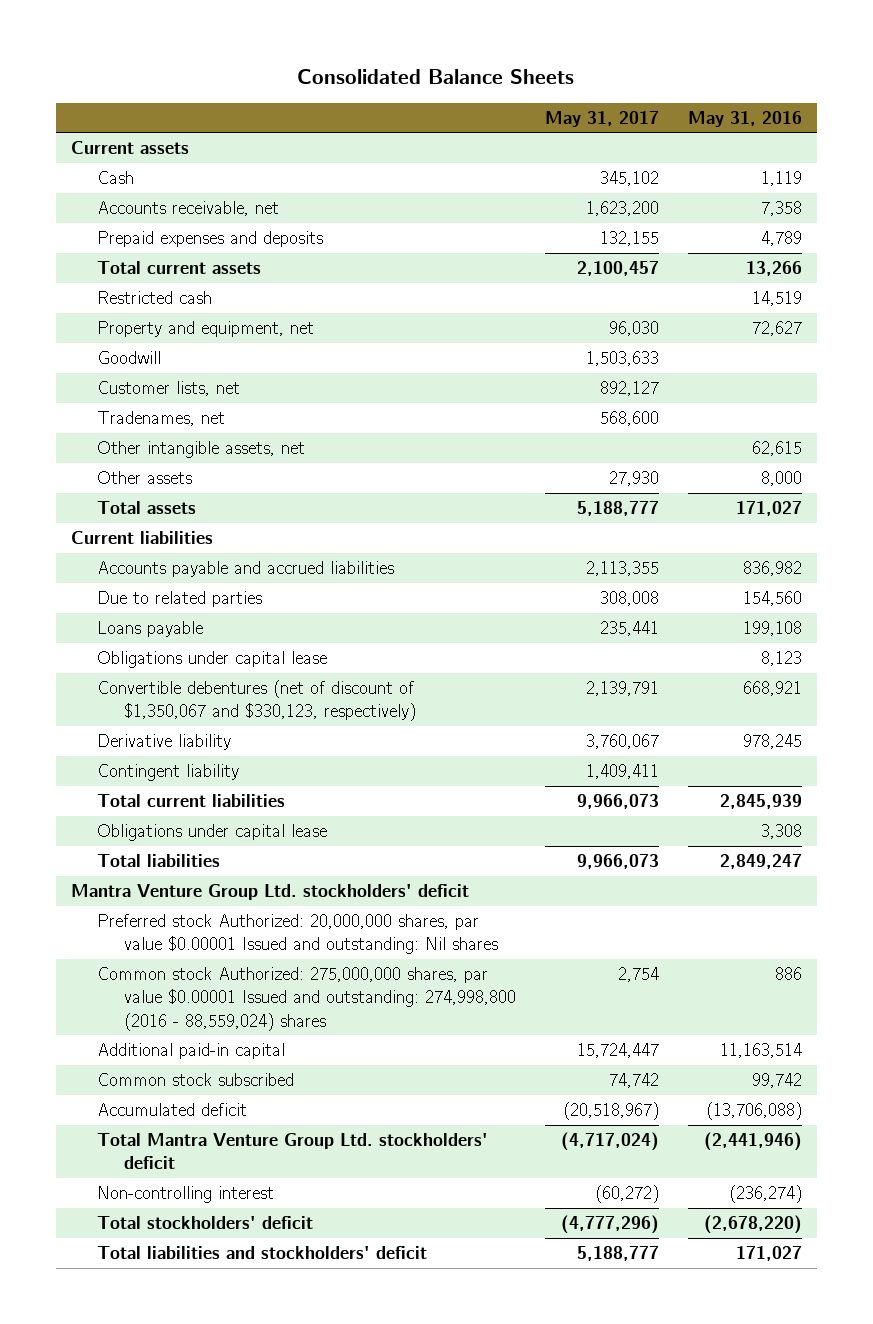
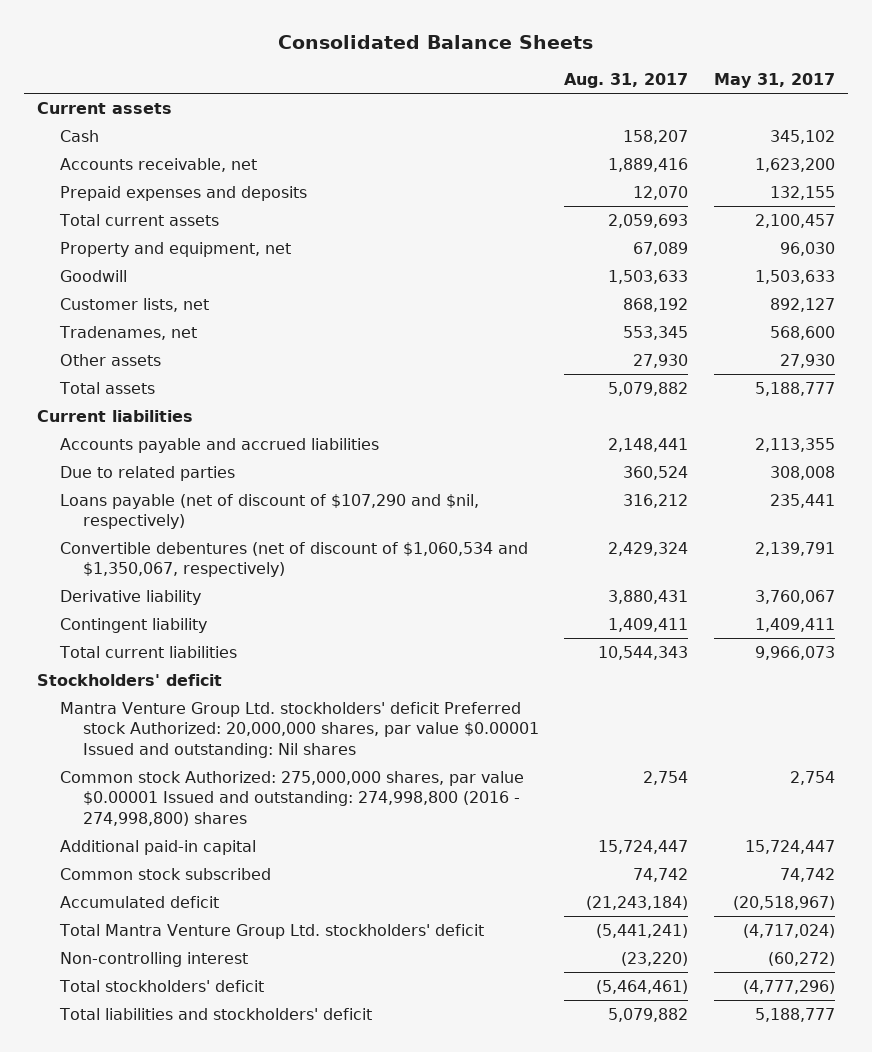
[688,110,803,127] May 31, 2016 -> none
none -> [564,73,689,89] Aug. 31, 2017
[97,291,213,305] Restricted cash -> none
[97,441,306,459] Other intangible assets, net -> none
[97,651,328,669] Obligations under capital lease -> none
[97,621,204,638] Loans payable -> [59,493,479,530] Loans payable (net of discount of $107,290 and $nil, respectively)
[97,680,416,722] Convertible debentures (net of discount of $1,350,067 and $330,123, respectively) -> [59,541,528,578] Convertible debentures (net of discount of $1,060,534 and $1,350,067, respectively)
[97,824,328,842] Obligations under capital lease -> none
[97,854,221,868] Total liabilities -> none
[70,884,469,901] Mantra Venture Group Ltd. stockholders' deficit -> none
none -> [37,673,223,686] Stockholders' deficit
[97,914,498,955] Preferred stock Authorized: 20,000,000 shares, par value $0.00001 Issued and outstanding: Nil shares -> [59,701,539,758] Mantra Venture Group Ltd. stockholders' deficit Preferred stock Authorized: 20,000,000 shares, par value $0.00001 Issued and outstanding: Nil shares
[97,967,516,1031] Common stock Authorized: 275,000,000 shares, par value $0.00001 Issued and outstanding: 274,998,800 (2016 - 88,559,024) shares -> [59,770,524,826] Common stock Authorized: 275,000,000 shares, par value $0.00001 Issued and outstanding: 274,998,800 (2016 - 274,998,800) shares

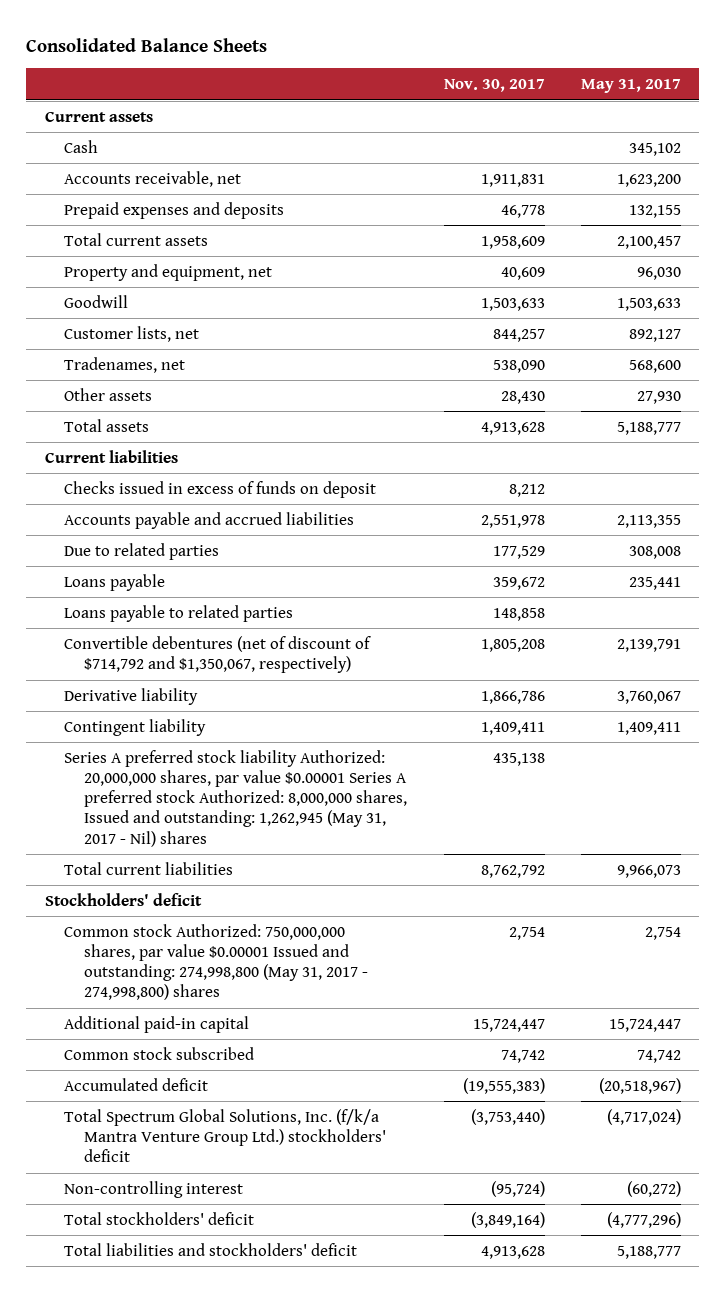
[564,73,689,89] Aug. 31, 2017 -> none
none -> [443,78,545,92] Nov. 30, 2017
none -> [64,480,377,498] Checks issued in excess of funds on deposit
[59,493,479,530] Loans payable (net of discount of $107,290 and $nil, respectively) -> [64,573,166,591] Loans payable
none -> [64,604,294,622] Loans payable to related parties
[59,541,528,578] Convertible debentures (net of discount of $1,060,534 and $1,350,067, respectively) -> [64,635,372,673] Convertible debentures (net of discount of $714,792 and $1,350,067, respectively)
none -> [64,749,408,847] Series A preferred stock liability Authorized: 20,000,000 shares, par value $0.00001 Series A preferred stock Authorized: 8,000,000 shares, Issued and outstanding: 1,262,945 (May 31, 2017 - Nil) shares
[59,701,539,758] Mantra Venture Group Ltd. stockholders' deficit Preferred stock Authorized: 20,000,000 shares, par value $0.00001 Issued and outstanding: Nil shares -> none
[59,770,524,826] Common stock Authorized: 275,000,000 shares, par value $0.00001 Issued and outstanding: 274,998,800 (2016 - 274,998,800) shares -> [64,923,369,1001] Common stock Authorized: 750,000,000 shares, par value $0.00001 Issued and outstanding: 274,998,800 (May 31, 2017 - 274,998,800) shares
[58,923,484,939] Total Mantra Venture Group Ltd. stockholders' deficit -> [64,1108,387,1163] Total Spectrum Global Solutions, Inc. (f/k/a Mantra Venture Group Ltd.) stockholders' deficit

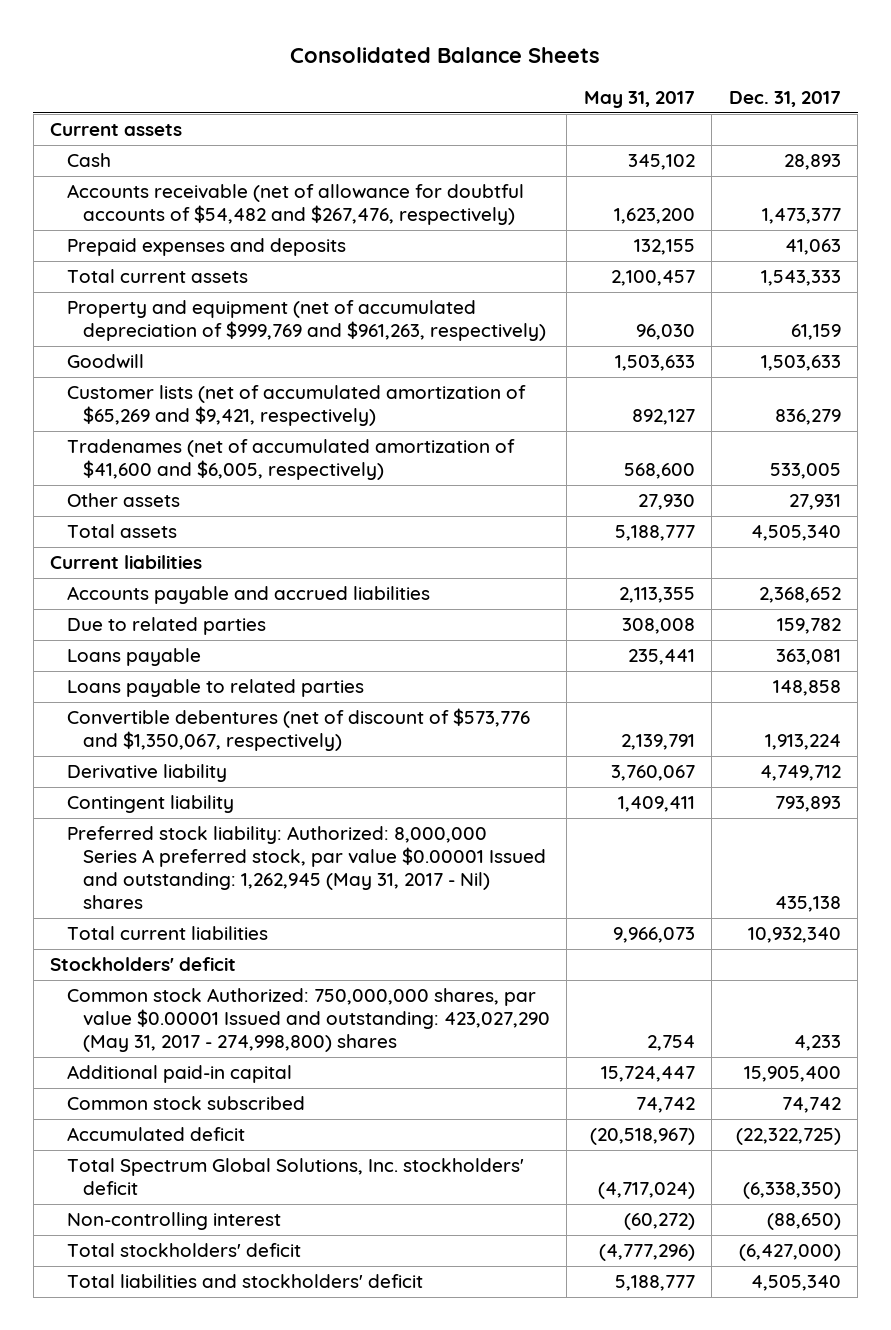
[443,78,545,92] Nov. 30, 2017 -> none
none -> [728,90,841,107] Dec. 31, 2017
[64,170,242,187] Accounts receivable, net -> [66,184,524,226] Accounts receivable (net of allowance for doubtful accounts of $54,482 and $267,476, respectively)
[64,263,273,281] Property and equipment, net -> [66,300,546,342] Property and equipment (net of accumulated depreciation of $999,769 and $961,263, respectively)
[64,325,200,342] Customer lists, net -> [66,385,526,427] Customer lists (net of accumulated amortization of $65,269 and $9,421, respectively)
[64,356,186,373] Tradenames, net -> [66,439,515,481] Tradenames (net of accumulated amortization of $41,600 and $6,005, respectively)
[64,480,377,498] Checks issued in excess of funds on deposit -> none
[64,635,372,673] Convertible debentures (net of discount of $714,792 and $1,350,067, respectively) -> [66,708,530,752] Convertible debentures (net of discount of $573,776 and $1,350,067, respectively)
[64,749,408,847] Series A preferred stock liability Authorized: 20,000,000 shares, par value $0.00001 Series A preferred stock Authorized: 8,000,000 shares, Issued and outstanding: 1,262,945 (May 31, 2017 - Nil) shares -> [66,826,546,910] Preferred stock liability: Authorized: 8,000,000 Series A preferred stock, par value $0.00001 Issued and outstanding: 1,262,945 (May 31, 2017 - Nil) shares
[64,923,369,1001] Common stock Authorized: 750,000,000 shares, par value $0.00001 Issued and outstanding: 274,998,800 (May 31, 2017 - 274,998,800) shares -> [66,988,550,1053] Common stock Authorized: 750,000,000 shares, par value $0.00001 Issued and outstanding: 423,027,290 (May 31, 2017 - 274,998,800) shares
[64,1108,387,1163] Total Spectrum Global Solutions, Inc. (f/k/a Mantra Venture Group Ltd.) stockholders' deficit -> [66,1158,524,1196] Total Spectrum Global Solutions, Inc. stockholders' deficit

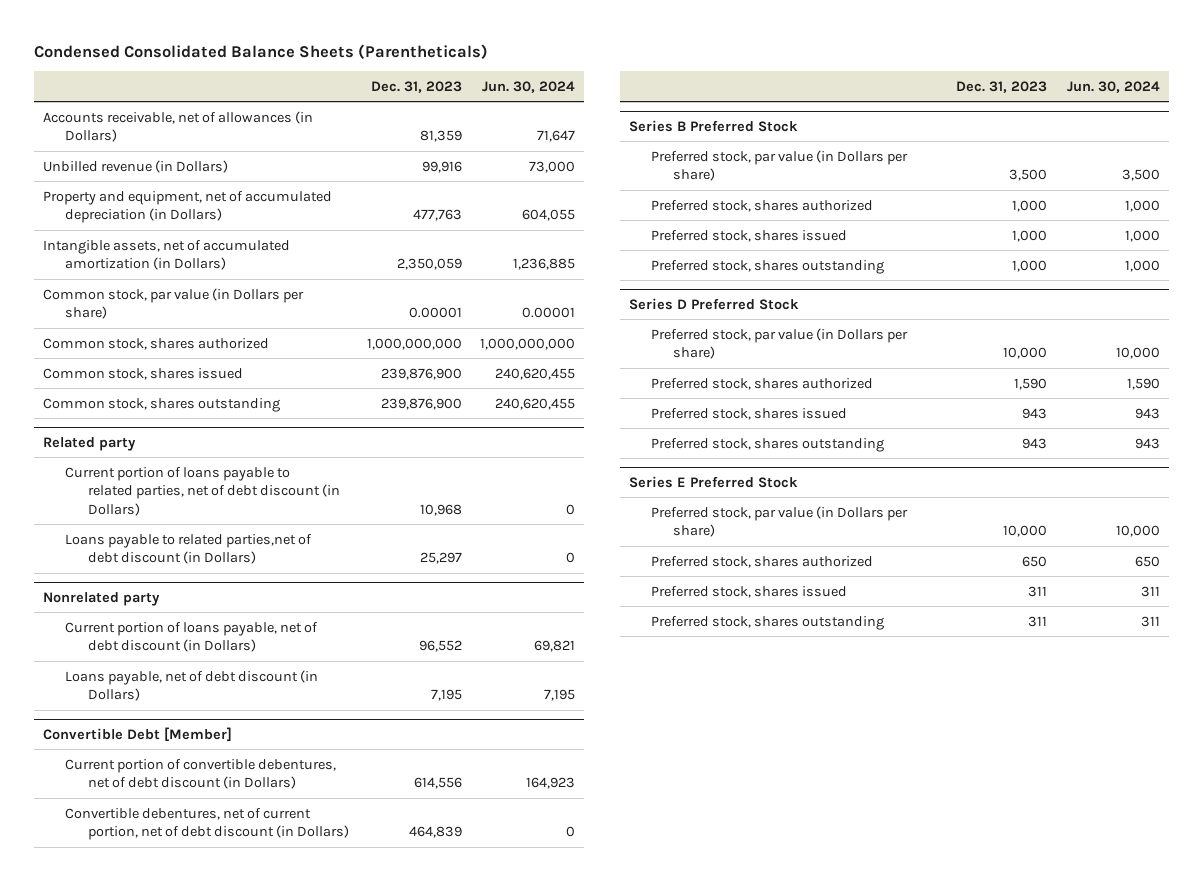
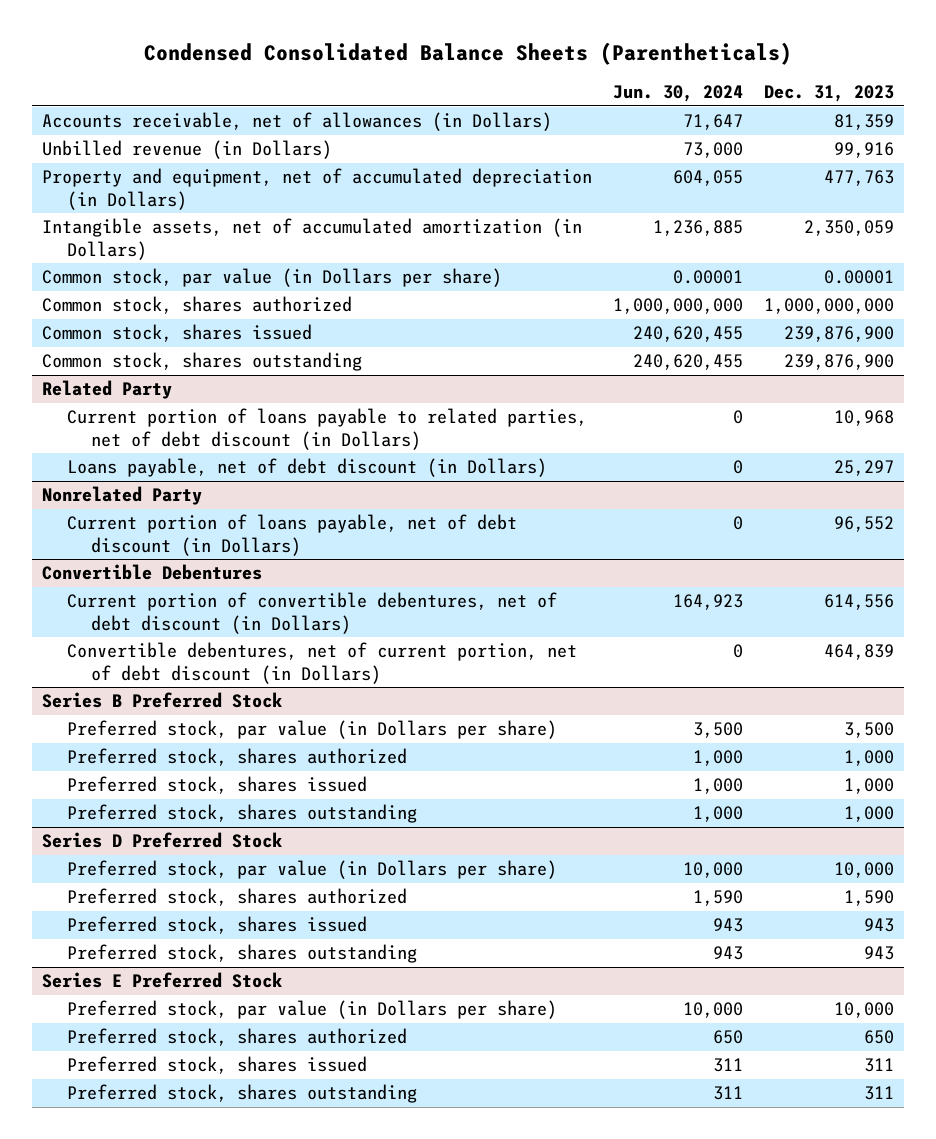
[43,436,137,451] Related party -> [42,380,173,400] Related Party
[65,669,319,702] Loans payable, net of debt discount (in Dollars) -> none
[65,533,313,565] Loans payable to related parties,net of debt discount (in Dollars) -> [66,458,547,478] Loans payable, net of debt discount (in Dollars)
[43,591,161,606] Nonrelated party -> [42,486,203,506] Nonrelated Party
[533,640,575,653] 69,821 -> [732,516,743,531] 0
[43,726,233,742] Convertible Debt [Member] -> [42,564,263,581] Convertible Debentures

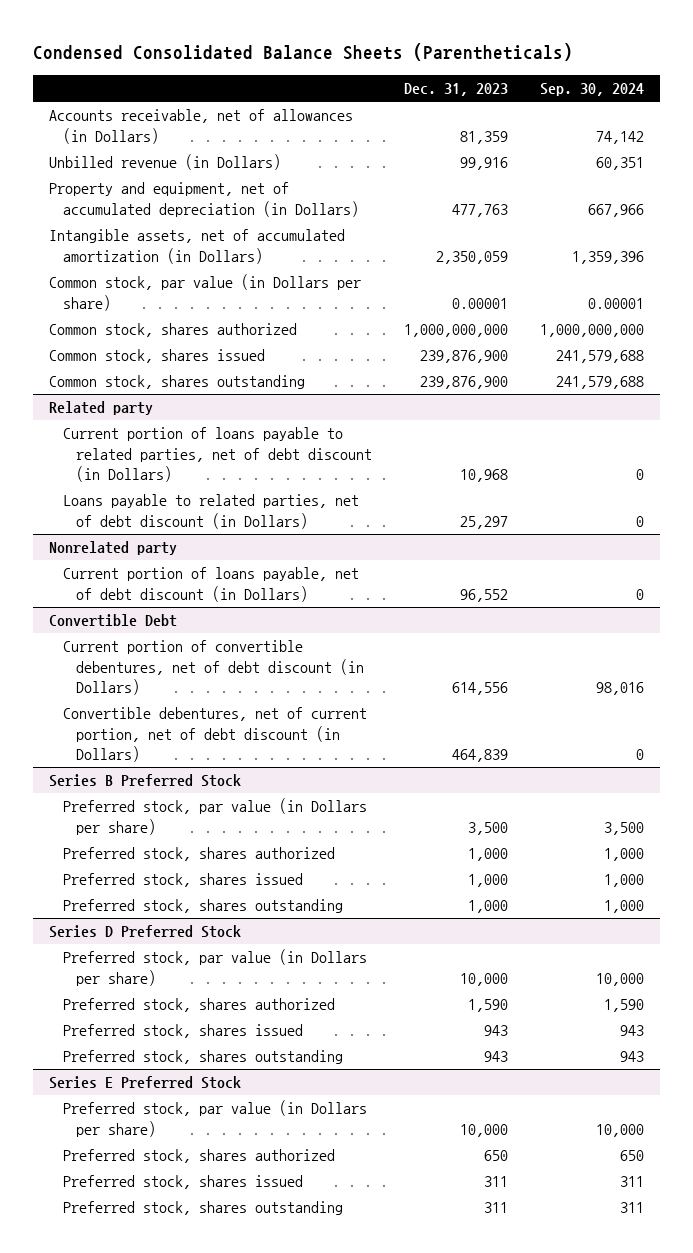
[612,85,743,103] Jun. 30, 2024 -> none
none -> [539,83,644,97] Sep. 30, 2024
[42,380,173,400] Related Party -> [49,401,154,416] Related party
[66,458,547,478] Loans payable, net of debt discount (in Dollars) -> [62,494,359,529] Loans payable to related parties, net of debt discount (in Dollars)
[42,486,203,506] Nonrelated Party -> [49,541,178,556] Nonrelated party
[42,564,263,581] Convertible Debentures -> [49,614,178,628] Convertible Debt

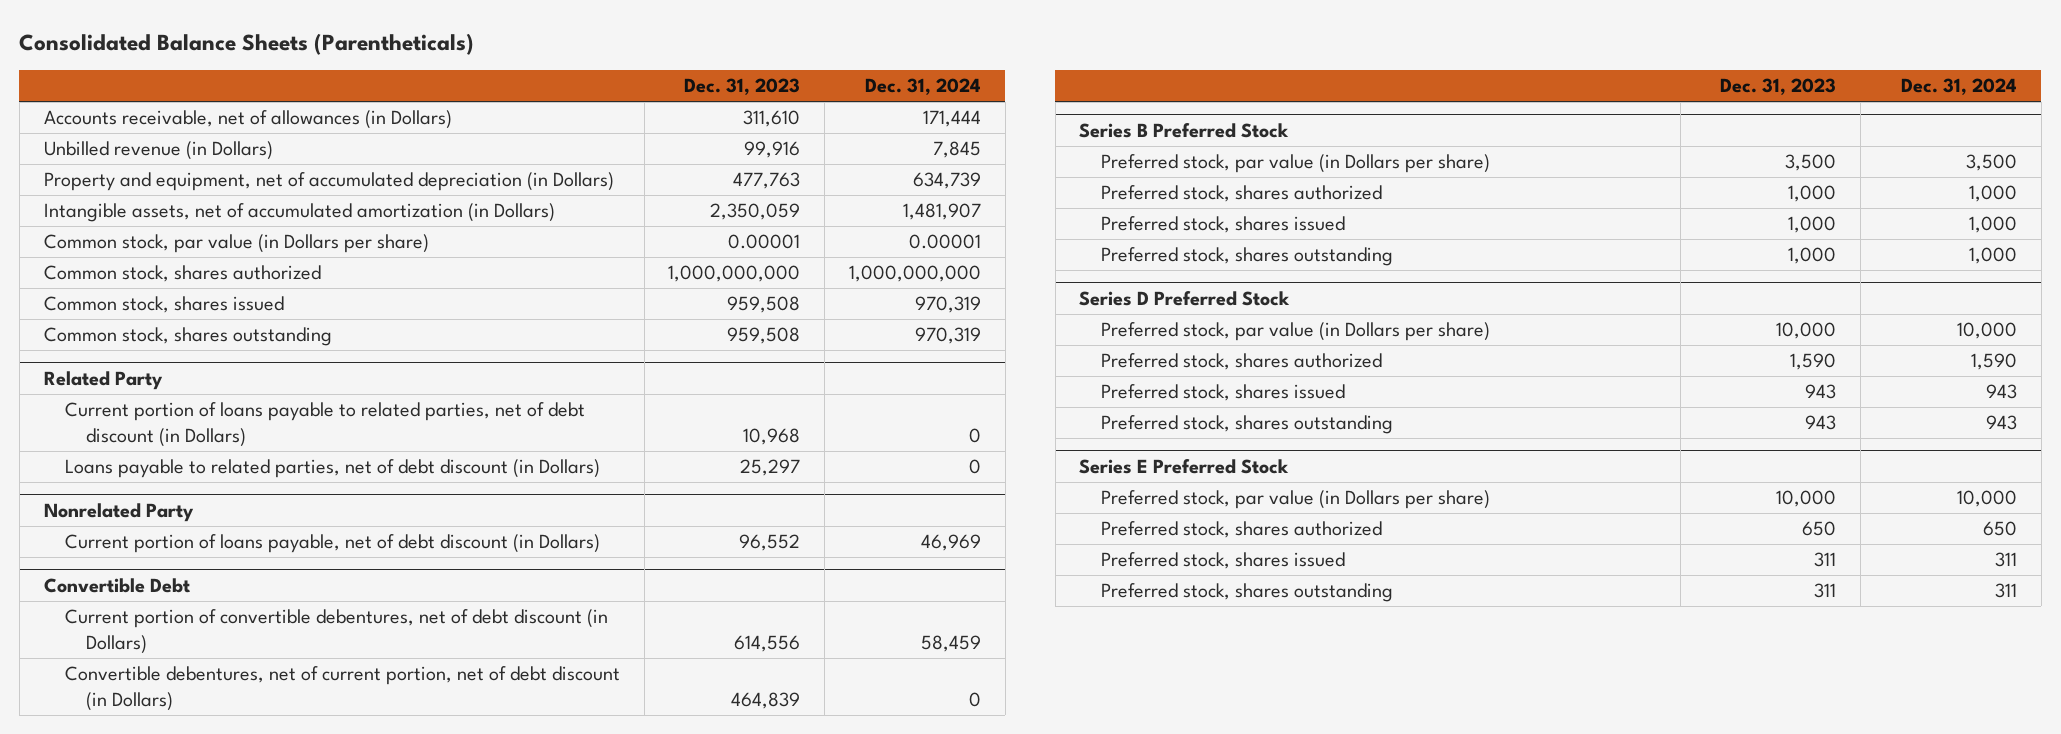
[33,43,574,62] Condensed Consolidated Balance Sheets (Parentheticals) -> [19,33,475,56] Consolidated Balance Sheets (Parentheticals)
[539,83,644,97] Sep. 30, 2024 -> none
none -> [865,78,982,96] Dec. 31, 2024
[459,130,508,144] 81,359 -> [743,110,801,128] 311,610
[419,350,508,364] 239,876,900 -> [727,296,801,314] 959,508
[419,376,508,390] 239,876,900 -> [727,327,801,345] 959,508
[49,401,154,416] Related party -> [43,370,163,390] Related Party
[49,541,178,556] Nonrelated party -> [43,502,194,522] Nonrelated Party

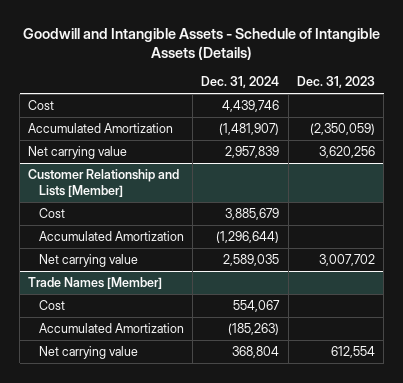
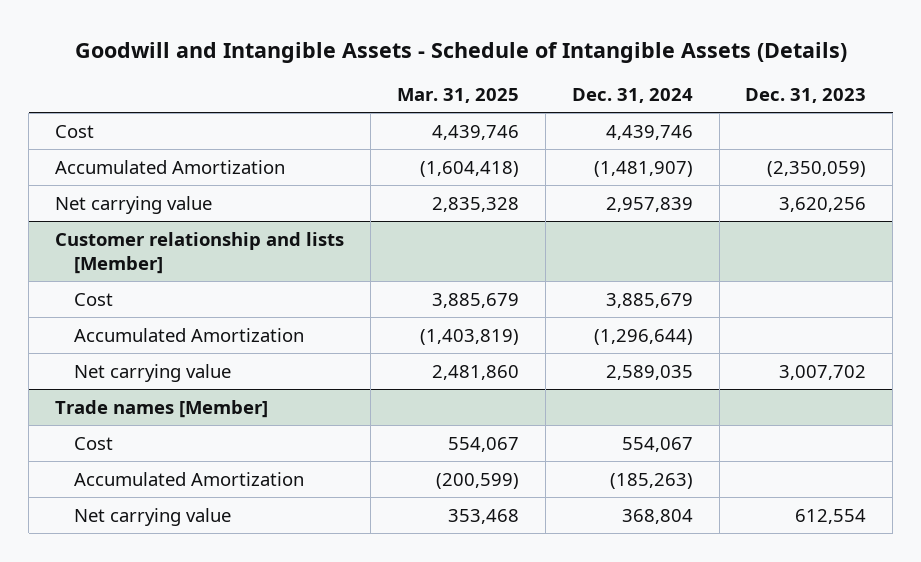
none -> [396,87,519,103] Mar. 31, 2025
[28,168,180,197] Customer Relationship and Lists [Member] -> [55,231,345,274] Customer relationship and lists [Member]
[28,276,163,289] Trade Names [Member] -> [55,399,269,418] Trade names [Member]

